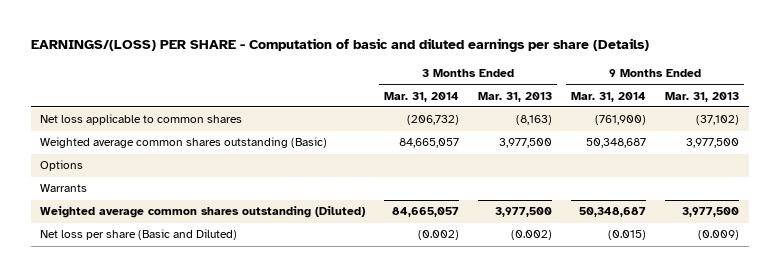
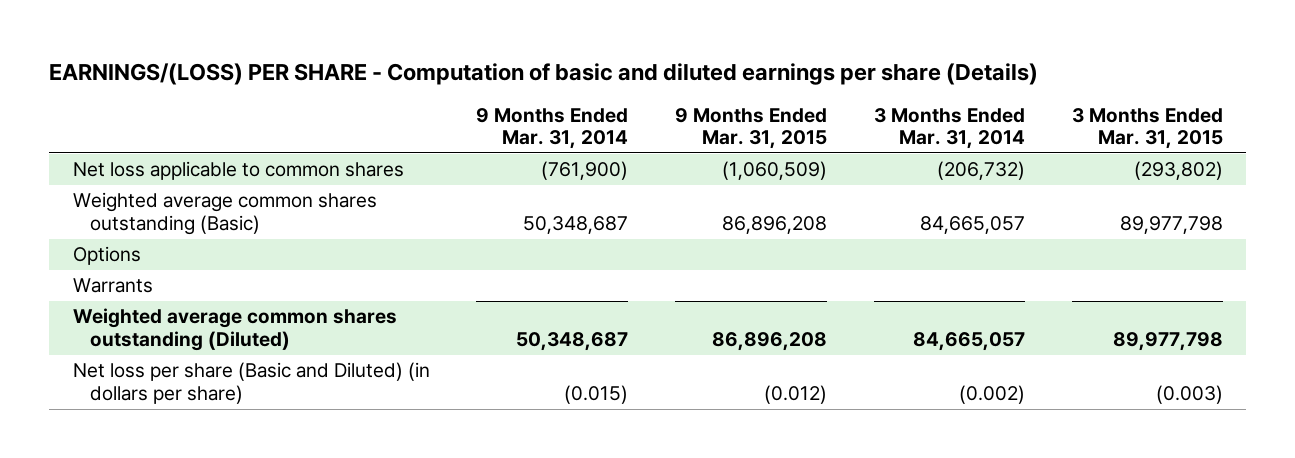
[478,91,553,102] Mar. 31, 2013 -> none
[665,91,740,102] Mar. 31, 2013 -> none
none -> [675,107,828,150] 9 Months Ended Mar. 31, 2015
none -> [1071,107,1223,150] 3 Months Ended Mar. 31, 2015
[40,229,238,241] Net loss per share (Basic and Diluted) -> [72,362,430,405] Net loss per share (Basic and Diluted) (in dollars per share)

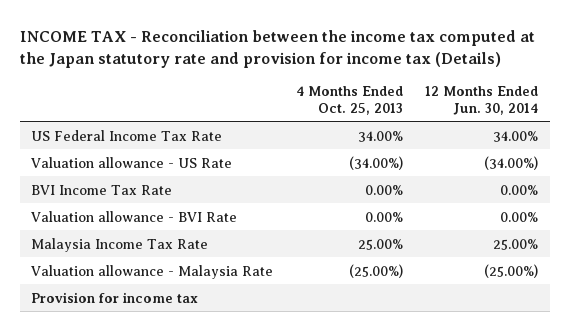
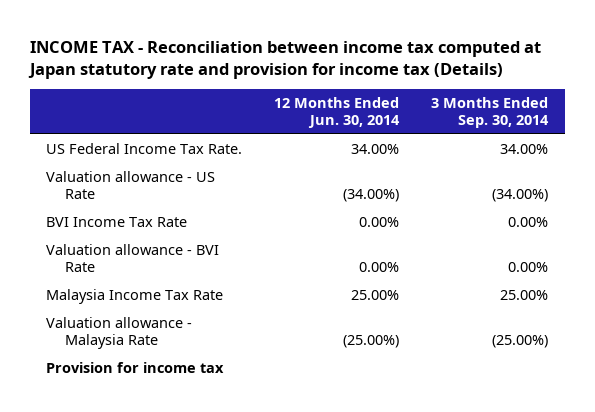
[19,29,535,68] INCOME TAX - Reconciliation between the income tax computed at the Japan statutory rate and provision for income tax (Details) -> [28,40,542,79] INCOME TAX - Reconciliation between income tax computed at Japan statutory rate and provision for income tax (Details)
[295,86,403,115] 4 Months Ended Oct. 25, 2013 -> none
none -> [431,97,550,129] 3 Months Ended Sep. 30, 2014
[31,129,223,141] US Federal Income Tax Rate -> [46,142,243,154] US Federal Income Tax Rate.

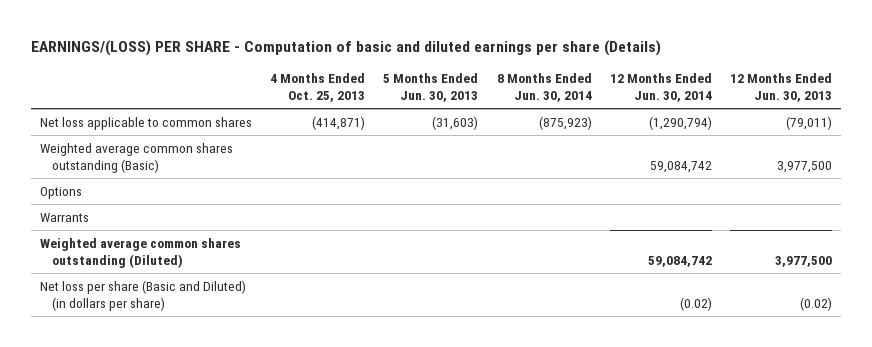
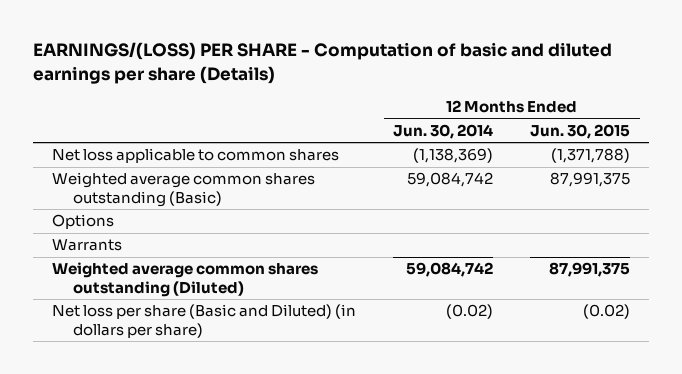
[269,73,365,102] 4 Months Ended Oct. 25, 2013 -> none
[383,73,479,102] 5 Months Ended Jun. 30, 2013 -> none
[496,73,592,102] 8 Months Ended Jun. 30, 2014 -> none
[730,73,833,102] 12 Months Ended Jun. 30, 2013 -> none
none -> [530,123,631,139] Jun. 30, 2015
[648,116,712,131] (1,290,794) -> [413,148,494,164] (1,138,369)

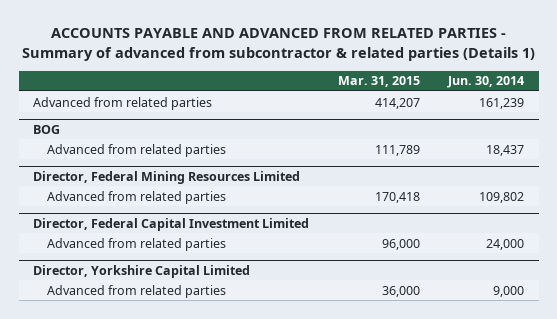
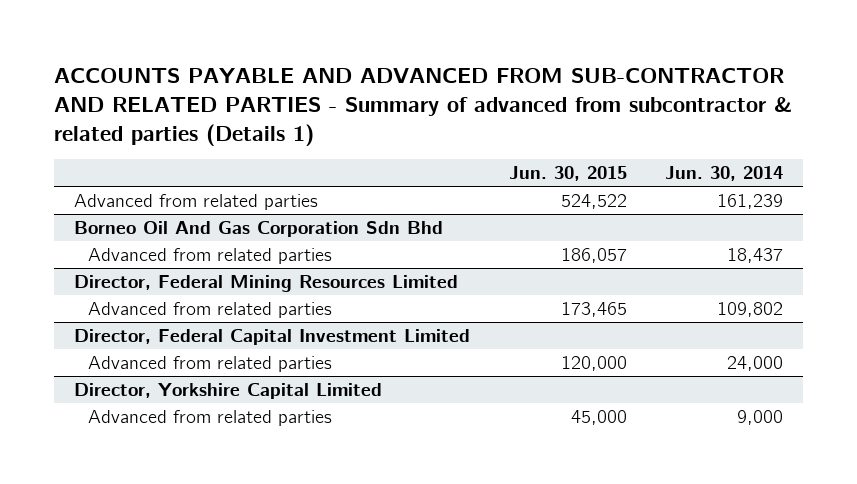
[21,28,535,62] ACCOUNTS PAYABLE AND ADVANCED FROM RELATED PARTIES - Summary of advanced from subcontractor & related parties (Details 1) -> [54,68,793,146] ACCOUNTS PAYABLE AND ADVANCED FROM SUB-CONTRACTOR AND RELATED PARTIES - Summary of advanced from subcontractor & related parties (Details 1)
[337,76,420,88] Mar. 31, 2015 -> none
none -> [508,166,627,182] Jun. 30, 2015
[32,125,60,135] BOG -> [73,220,443,237] Borneo Oil And Gas Corporation Sdn Bhd

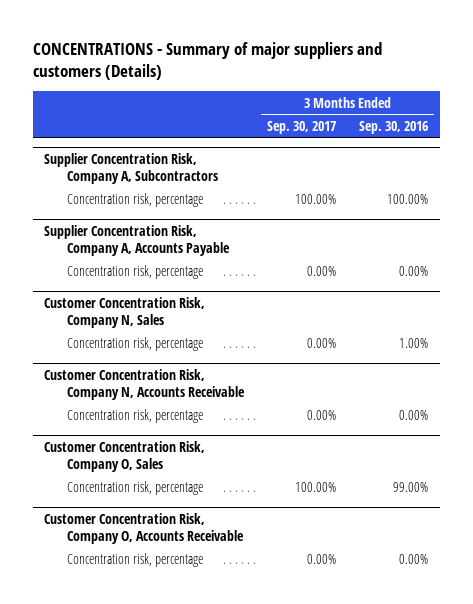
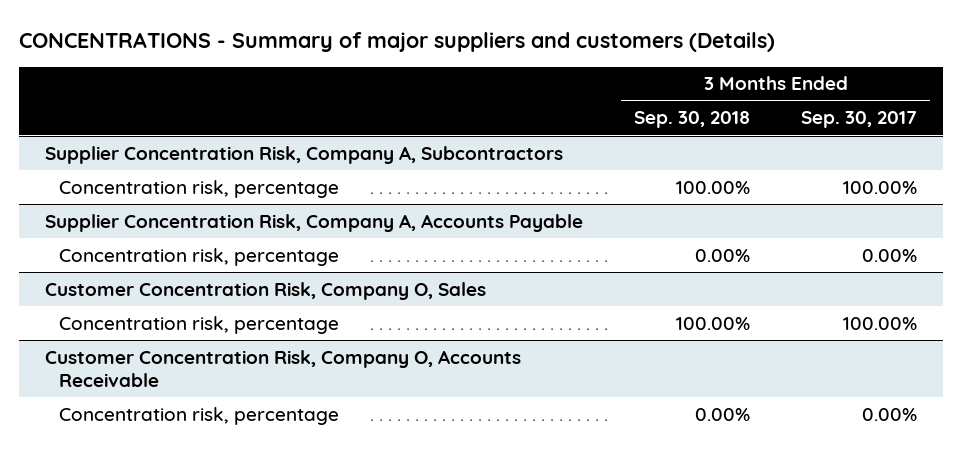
[359,121,429,135] Sep. 30, 2016 -> none
none -> [634,111,751,129] Sep. 30, 2018
[44,297,206,328] Customer Concentration Risk, Company N, Sales -> none
[66,336,203,351] Concentration risk, percentage -> none
[44,369,245,400] Customer Concentration Risk, Company N, Accounts Receivable -> none
[66,408,203,423] Concentration risk, percentage -> none

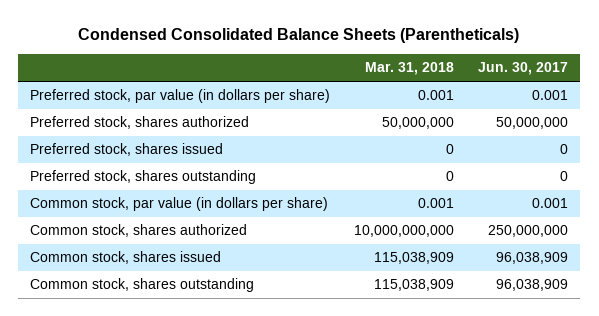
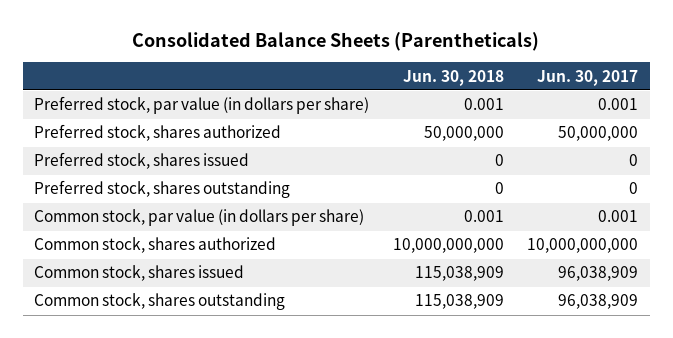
[78,28,520,44] Condensed Consolidated Balance Sheets (Parentheticals) -> [132,31,540,51] Consolidated Balance Sheets (Parentheticals)
[365,62,455,76] Mar. 31, 2018 -> none
none -> [402,69,504,86] Jun. 30, 2018
[488,225,569,238] 250,000,000 -> [527,238,639,254] 10,000,000,000

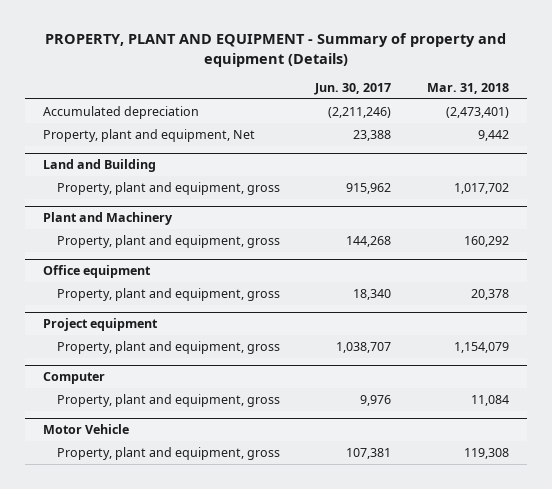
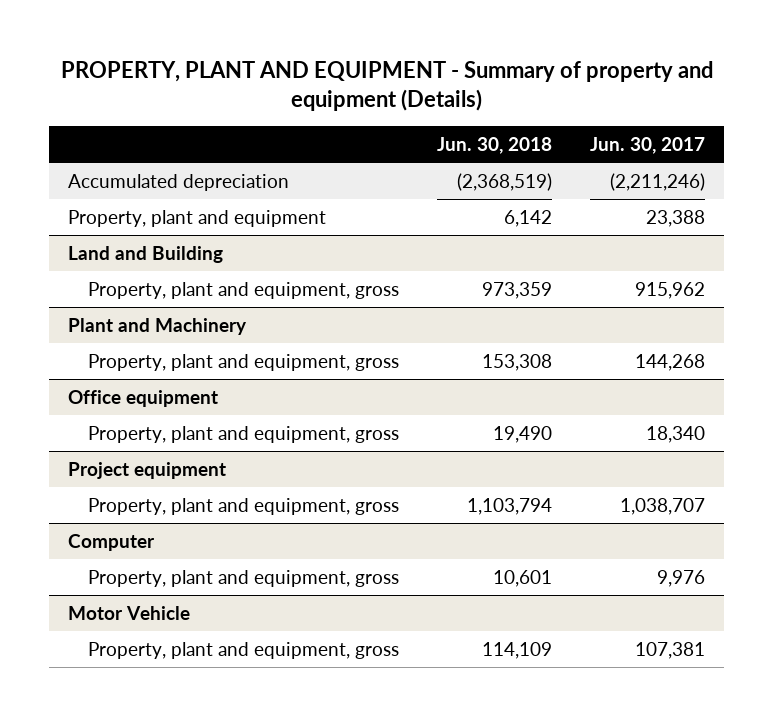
[427,82,510,94] Mar. 31, 2018 -> none
none -> [436,136,552,154] Jun. 30, 2018
[42,128,255,142] Property, plant and equipment, Net -> [68,209,327,227] Property, plant and equipment

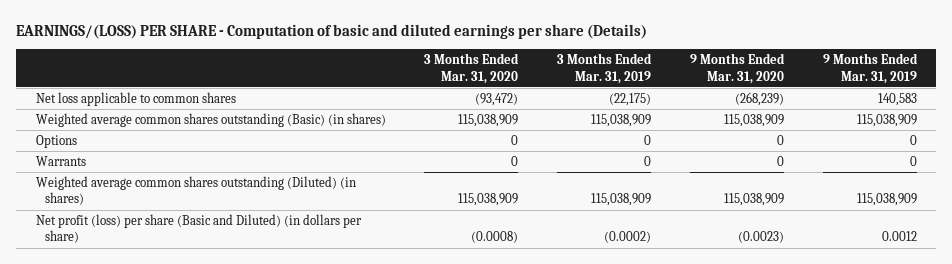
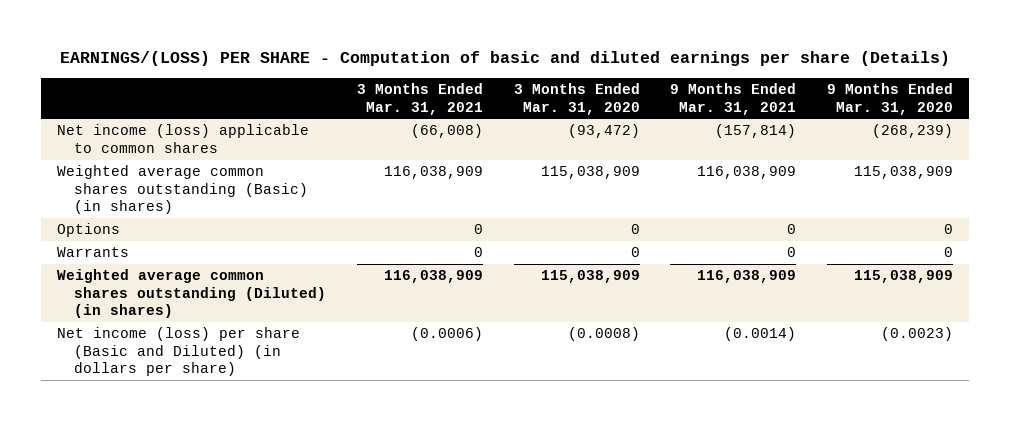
[557,53,653,84] 3 Months Ended Mar. 31, 2019 -> none
[822,53,918,84] 9 Months Ended Mar. 31, 2019 -> none
none -> [356,83,483,115] 3 Months Ended Mar. 31, 2021
none -> [670,83,797,115] 9 Months Ended Mar. 31, 2021
[35,92,236,107] Net loss applicable to common shares -> [56,124,309,153] Net income (loss) applicable to common shares
[35,214,362,244] Net profit (loss) per share (Basic and Diluted) (in dollars per share) -> [56,327,300,377] Net income (loss) per share (Basic and Diluted) (in dollars per share)

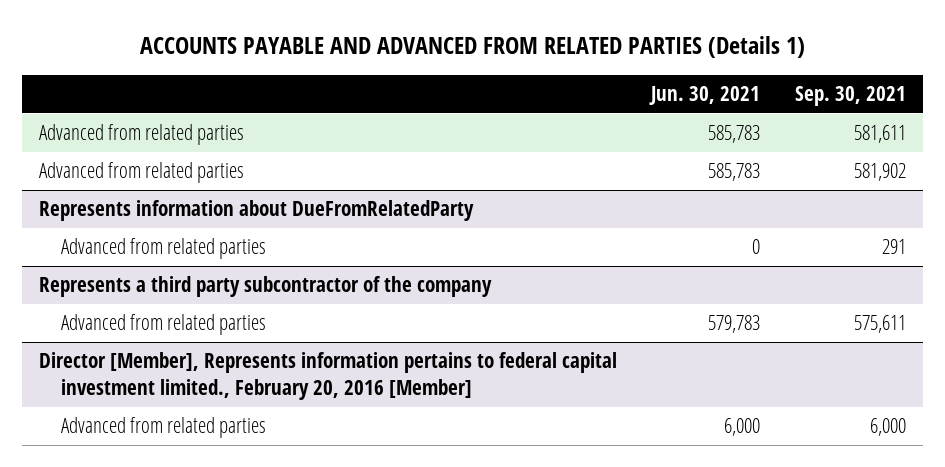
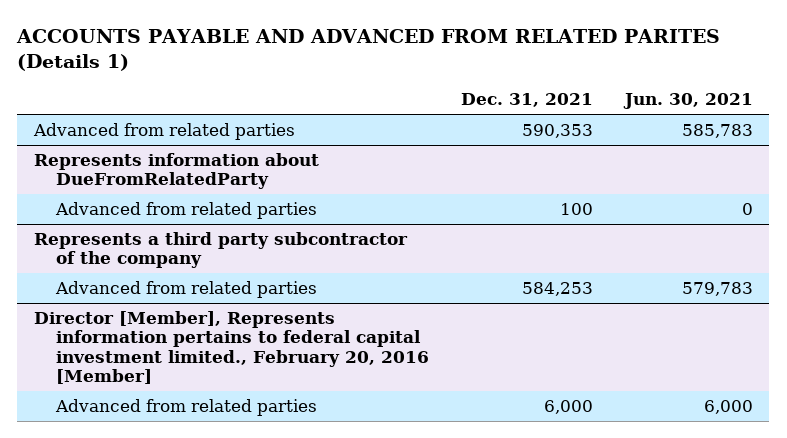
[140,36,806,59] ACCOUNTS PAYABLE AND ADVANCED FROM RELATED PARTIES (Details 1) -> [16,28,721,72] ACCOUNTS PAYABLE AND ADVANCED FROM RELATED PARITES (Details 1)
[794,86,906,107] Sep. 30, 2021 -> none
none -> [460,93,593,108] Dec. 31, 2021
[39,162,245,184] Advanced from related parties -> none

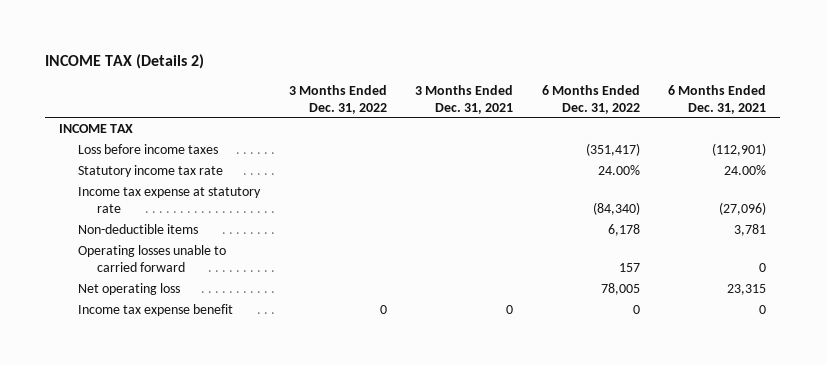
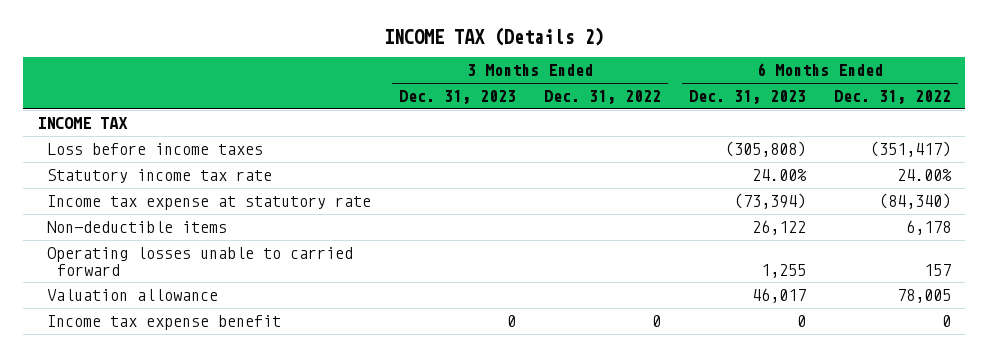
[415,84,514,114] 3 Months Ended Dec. 31, 2021 -> none
[668,84,767,114] 6 Months Ended Dec. 31, 2021 -> none
none -> [398,90,516,105] Dec. 31, 2023
none -> [688,90,806,105] Dec. 31, 2023
[78,282,181,295] Net operating loss -> [46,289,218,302] Valuation allowance

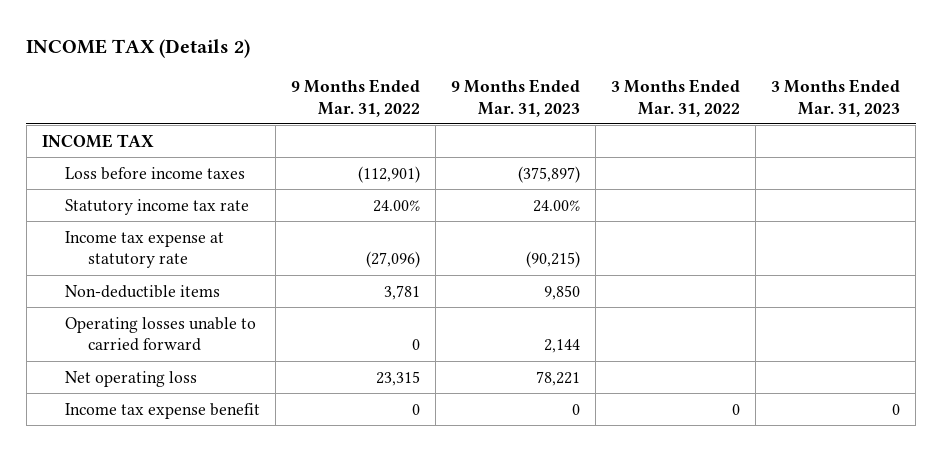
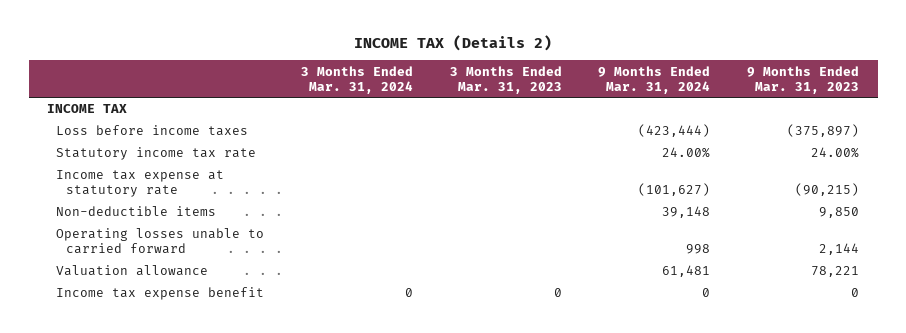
[290,79,420,117] 9 Months Ended Mar. 31, 2022 -> none
[611,79,741,117] 3 Months Ended Mar. 31, 2022 -> none
none -> [301,65,414,94] 3 Months Ended Mar. 31, 2024
none -> [598,65,711,94] 9 Months Ended Mar. 31, 2024
[64,370,197,387] Net operating loss -> [56,265,209,277] Valuation allowance

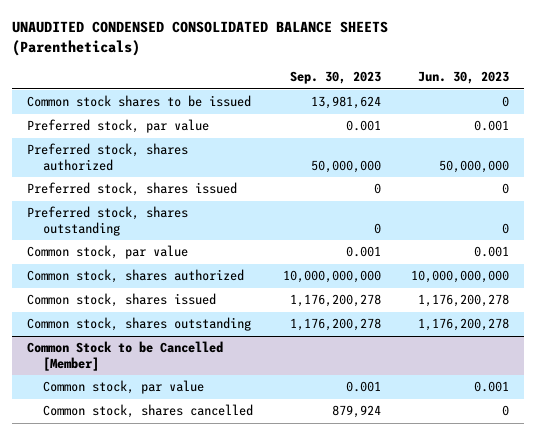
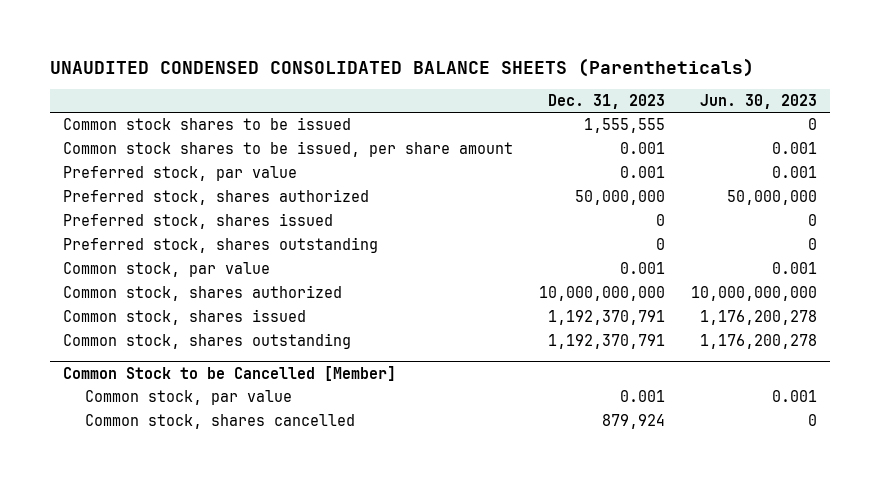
[290,71,382,85] Sep. 30, 2023 -> none
none -> [547,94,665,110] Dec. 31, 2023
none -> [63,141,514,158] Common stock shares to be issued, per share amount

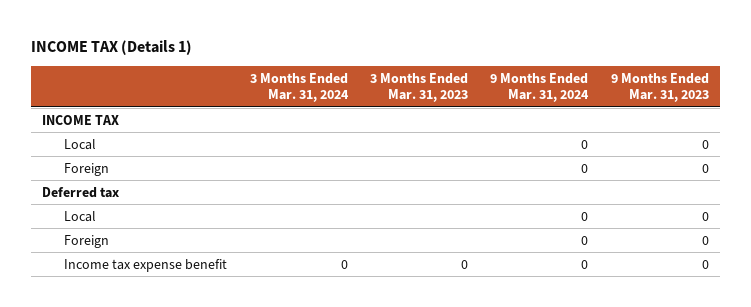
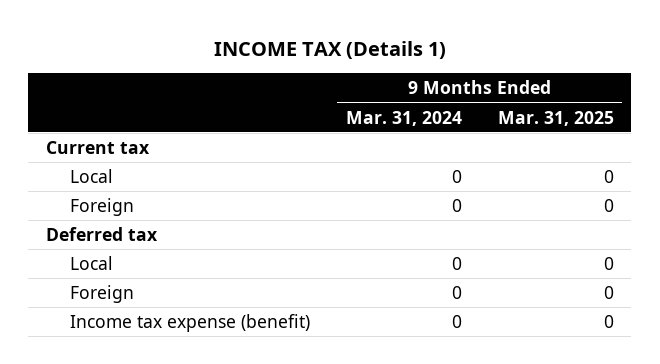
[249,72,349,103] 3 Months Ended Mar. 31, 2024 -> none
[369,72,468,103] 3 Months Ended Mar. 31, 2023 -> none
[610,72,709,103] 9 Months Ended Mar. 31, 2023 -> none
none -> [497,110,614,126] Mar. 31, 2025
[42,114,120,125] INCOME TAX -> none
none -> [46,141,151,155] Current tax
[64,258,228,272] Income tax expense benefit -> [70,314,311,333] Income tax expense (benefit)

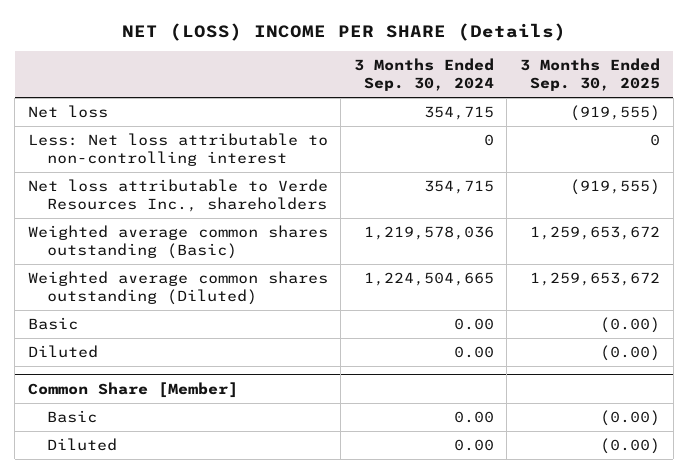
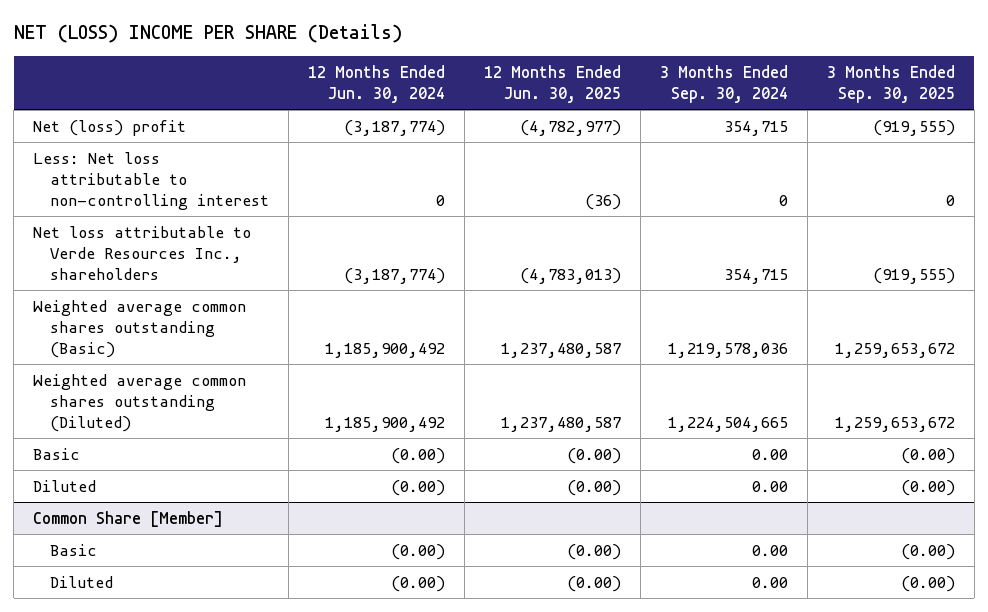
none -> [307,64,445,103] 12 Months Ended Jun. 30, 2024
none -> [483,64,621,103] 12 Months Ended Jun. 30, 2025
[27,105,108,119] Net loss -> [33,119,187,136] Net (loss) profit

